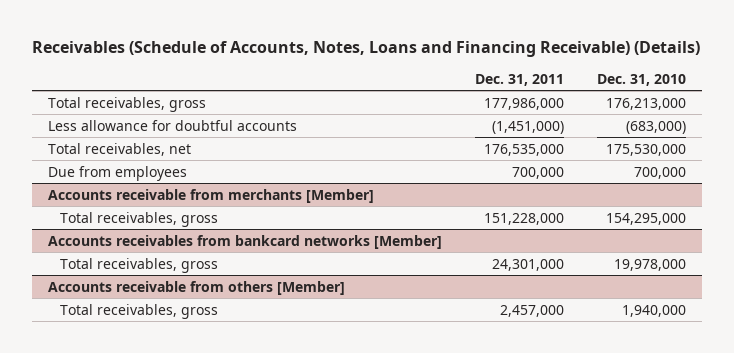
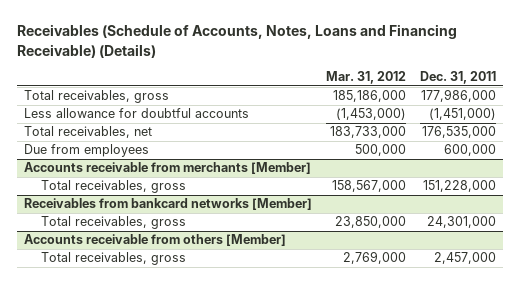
[596,73,686,86] Dec. 31, 2010 -> none
none -> [326,71,407,85] Mar. 31, 2012
[512,166,565,179] 700,000 -> [443,144,496,157] 600,000
[48,234,443,249] Accounts receivables from bankcard networks [Member] -> [24,198,313,211] Receivables from bankcard networks [Member]

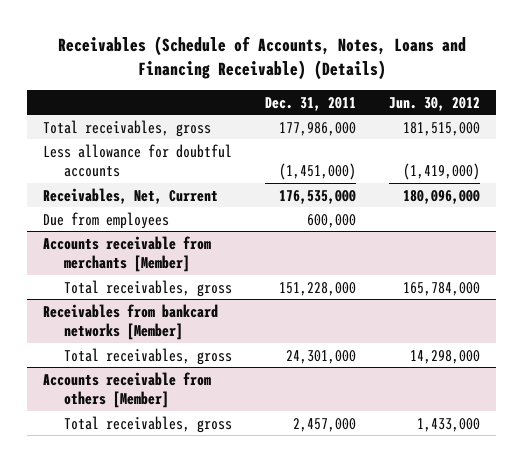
[326,71,407,85] Mar. 31, 2012 -> none
none -> [389,96,481,111] Jun. 30, 2012
[24,126,153,139] Total receivables, net -> [43,187,219,204] Receivables, Net, Current

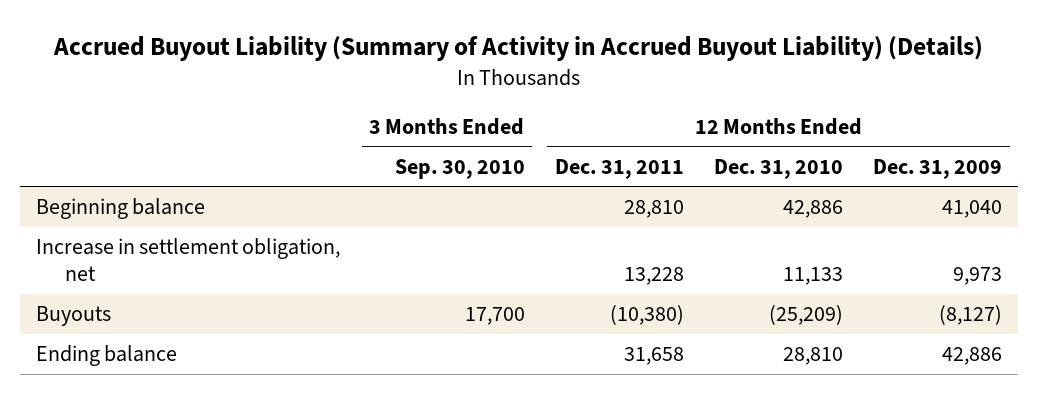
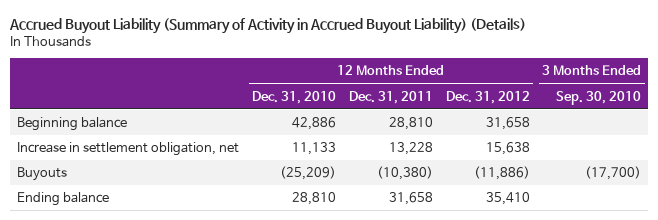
[873,158,1003,179] Dec. 31, 2009 -> none
none -> [445,90,530,104] Dec. 31, 2012
[464,307,525,326] 17,700 -> [585,166,642,181] (17,700)

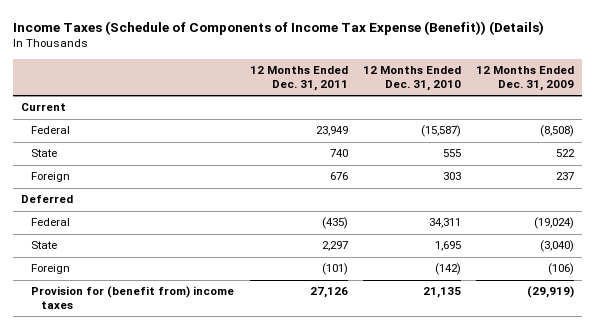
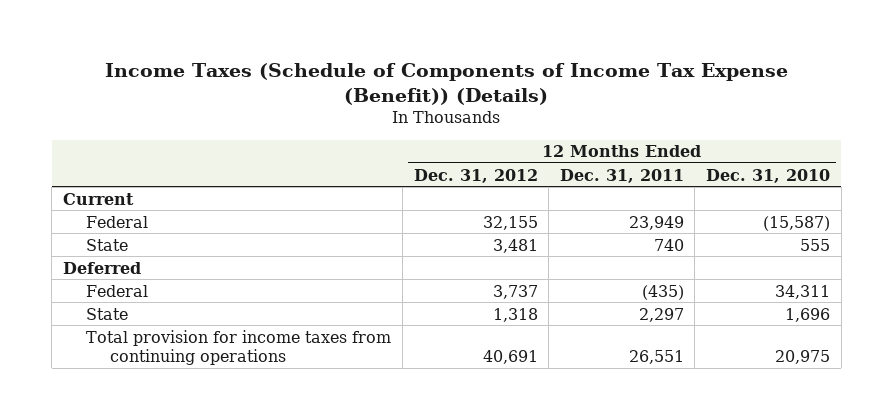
[476,66,575,92] 12 Months Ended Dec. 31, 2009 -> none
none -> [413,168,538,183] Dec. 31, 2012
[31,172,71,183] Foreign -> none
[31,264,71,275] Foreign -> none
[434,241,461,252] 1,695 -> [784,307,830,322] 1,696
[31,286,235,310] Provision for (benefit from) income taxes -> [86,329,392,365] Total provision for income taxes from continuing operations
[309,287,348,299] 27,126 -> [628,349,684,364] 26,551
[422,287,461,299] 21,135 -> [774,349,830,364] 20,975

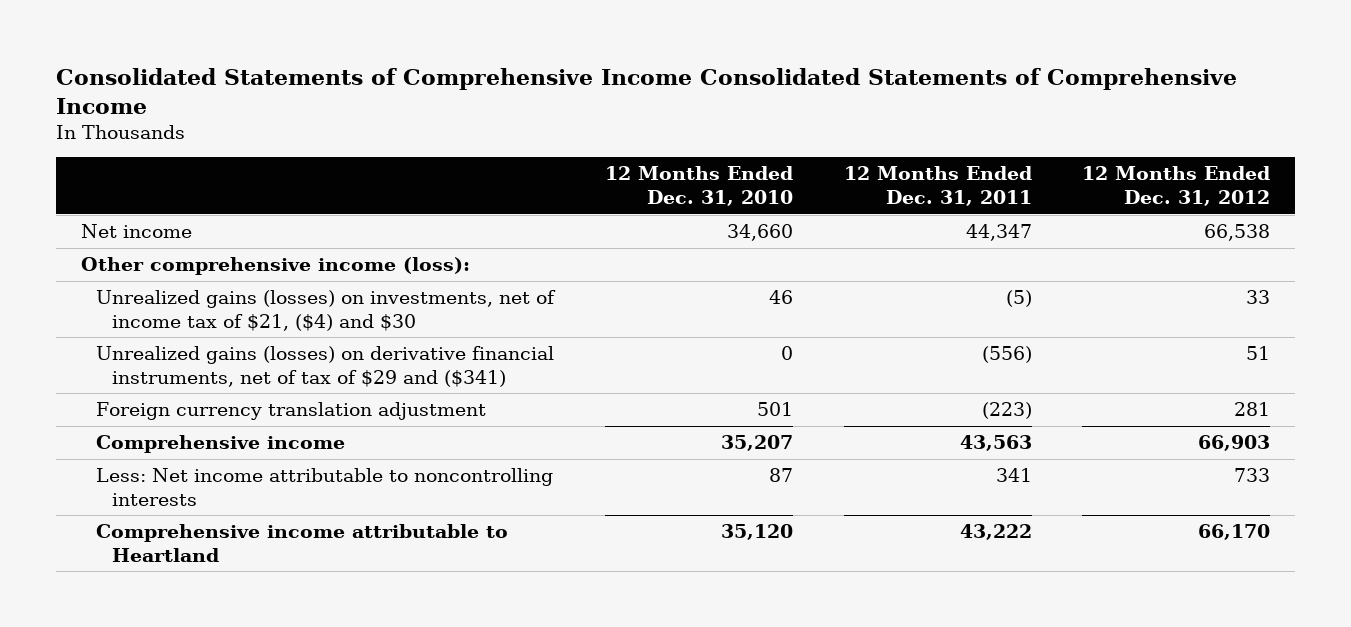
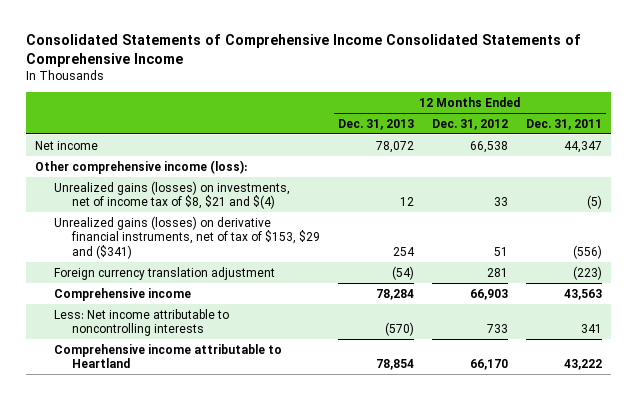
[604,166,793,206] 12 Months Ended Dec. 31, 2010 -> none
none -> [338,118,415,130] Dec. 31, 2013
[96,290,557,331] Unrealized gains (losses) on investments, net of income tax of $21, ($4) and $30 -> [53,180,290,210] Unrealized gains (losses) on investments, net of income tax of $8, $21 and $(4)
[96,346,555,387] Unrealized gains (losses) on derivative financial instruments, net of tax of $29 and ($341) -> [53,215,321,259] Unrealized gains (losses) on derivative financial instruments, net of tax of $153, $29 and ($341)

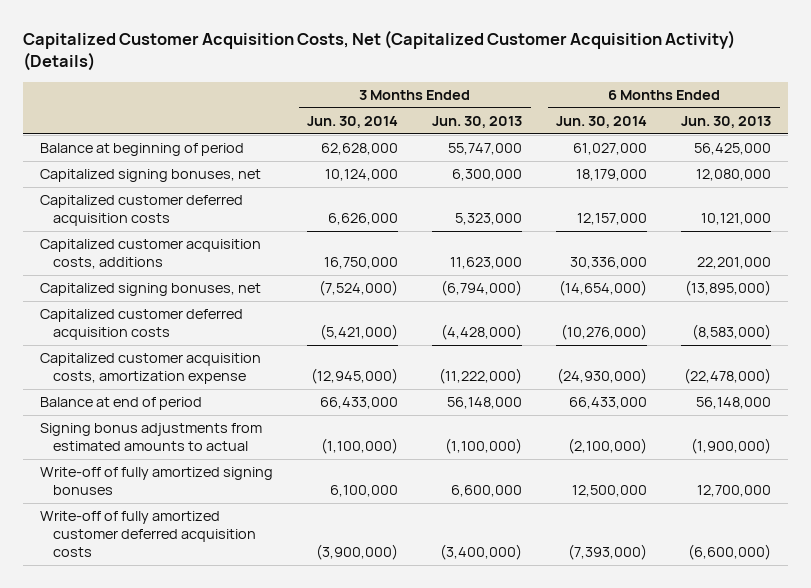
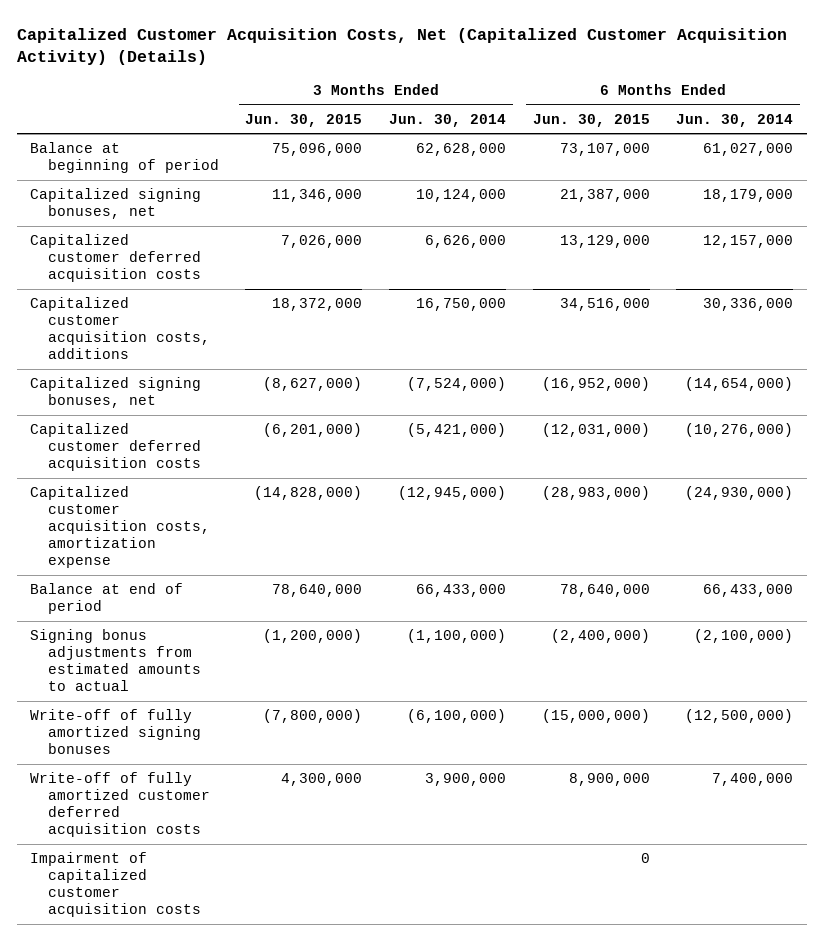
[432,115,523,128] Jun. 30, 2013 -> none
[681,115,772,128] Jun. 30, 2013 -> none
none -> [245,113,363,127] Jun. 30, 2015
none -> [532,113,650,127] Jun. 30, 2015
[330,485,399,498] 6,100,000 -> [407,708,507,723] (6,100,000)
[572,485,648,498] 12,500,000 -> [685,708,794,723] (12,500,000)
[316,544,399,561] (3,900,000) -> [425,772,507,786] 3,900,000
[568,544,648,561] (7,393,000) -> [712,772,794,786] 7,400,000
none -> [30,851,201,918] Impairment of capitalized customer acquisition costs

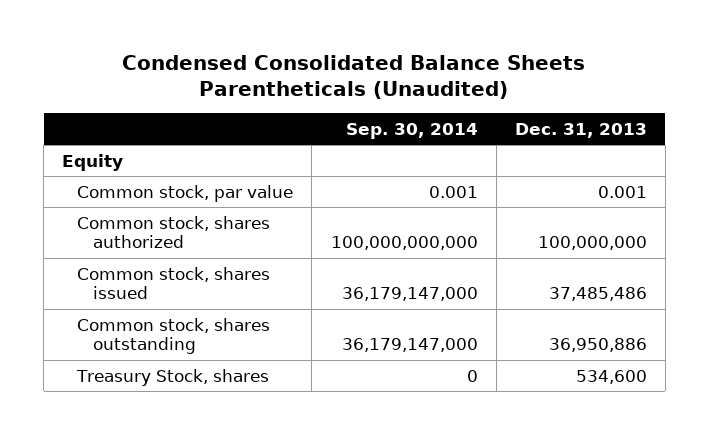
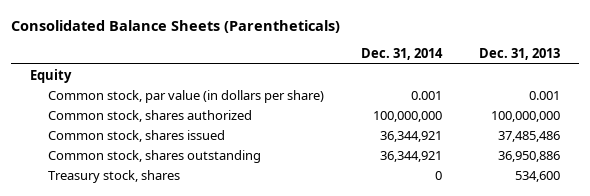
[122,54,586,100] Condensed Consolidated Balance Sheets Parentheticals (Unaudited) -> [11,20,341,34] Consolidated Balance Sheets (Parentheticals)
[345,122,478,139] Sep. 30, 2014 -> none
none -> [361,48,444,61] Dec. 31, 2014
[77,184,294,202] Common stock, par value -> [48,89,325,103] Common stock, par value (in dollars per share)
[76,368,270,386] Treasury Stock, shares -> [48,169,181,183] Treasury stock, shares

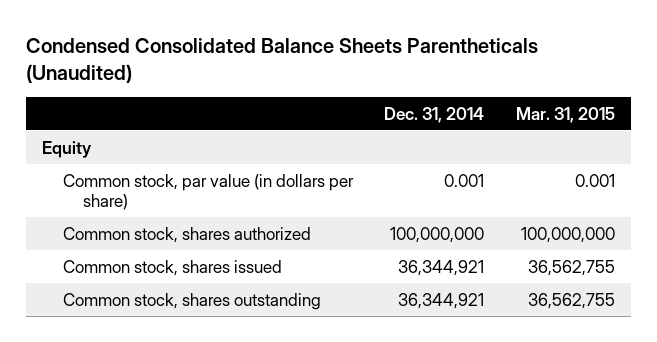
[11,20,341,34] Consolidated Balance Sheets (Parentheticals) -> [26,38,539,83] Condensed Consolidated Balance Sheets Parentheticals (Unaudited)
[479,48,561,61] Dec. 31, 2013 -> none
none -> [515,106,615,123] Mar. 31, 2015
[48,169,181,183] Treasury stock, shares -> none

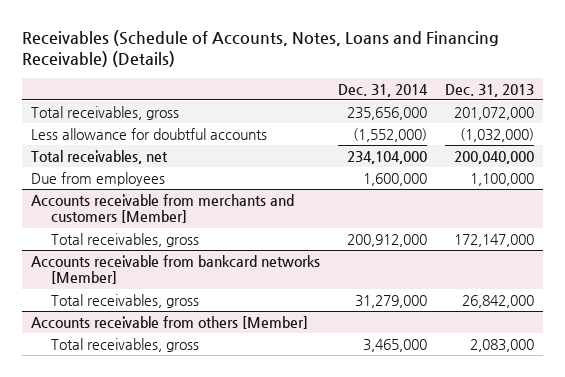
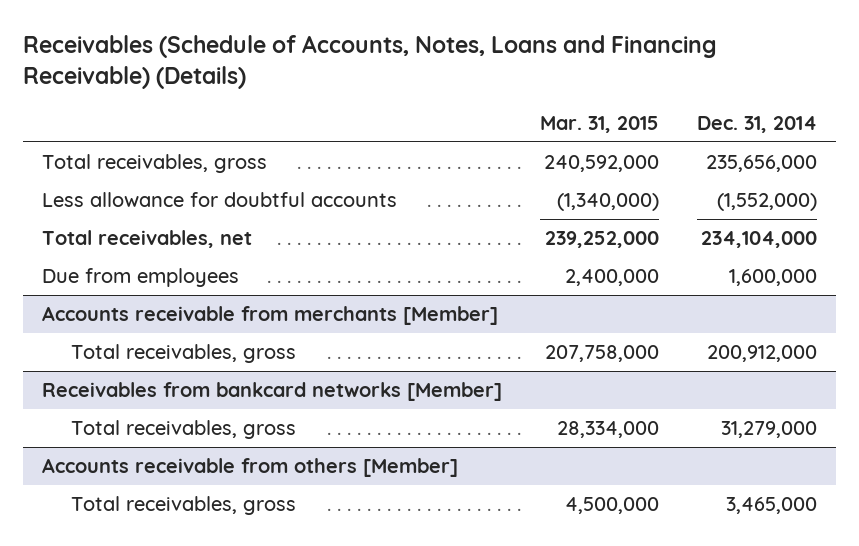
[444,83,534,97] Dec. 31, 2013 -> none
none -> [539,116,659,134] Mar. 31, 2015
[31,193,295,224] Accounts receivable from merchants and customers [Member] -> [41,305,498,325] Accounts receivable from merchants [Member]
[31,254,321,285] Accounts receivable from bankcard networks [Member] -> [41,381,502,401] Receivables from bankcard networks [Member]

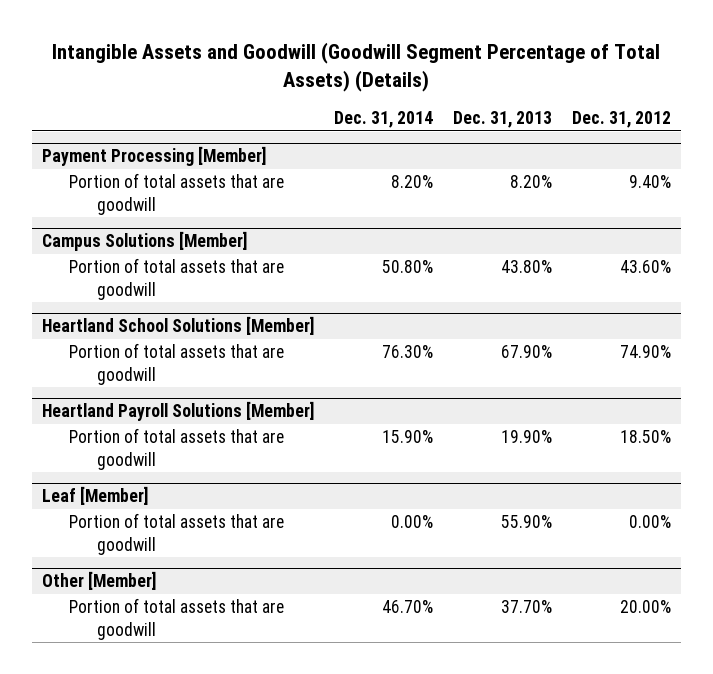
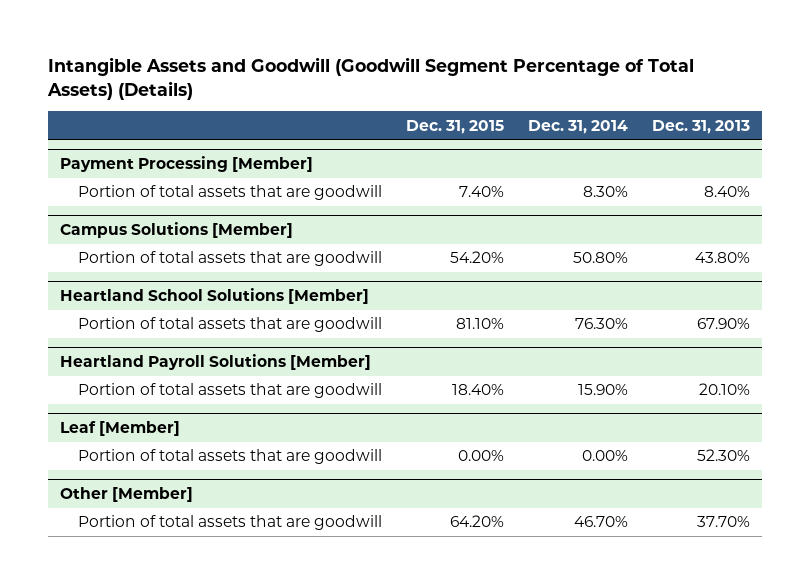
[571,111,671,129] Dec. 31, 2012 -> none
none -> [406,119,505,134] Dec. 31, 2015
[390,175,433,189] 8.20% -> [583,186,629,198] 8.30%
[509,175,552,189] 8.20% -> [704,186,751,198] 8.40%
[500,430,552,444] 19.90% -> [699,383,751,396] 20.10%
[500,515,552,529] 55.90% -> [697,449,751,462] 52.30%

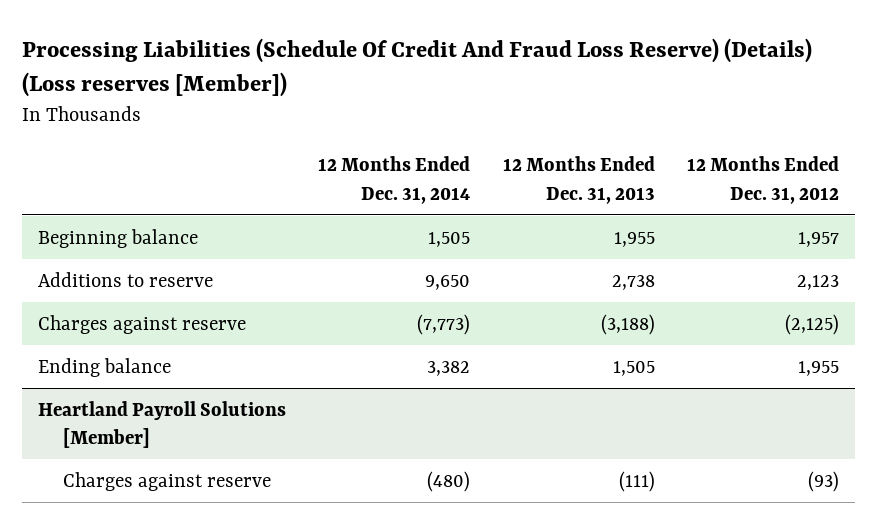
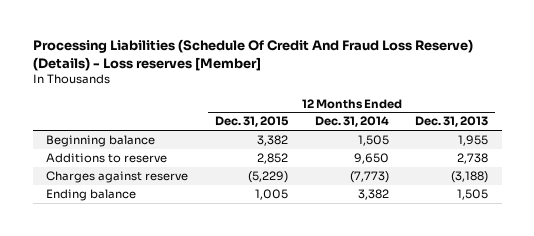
[22,37,813,98] Processing Liabilities (Schedule Of Credit And Fraud Loss Reserve) (Details) (Loss reserves [Member]) -> [32,39,473,71] Processing Liabilities (Schedule Of Credit And Fraud Loss Reserve) (Details) - Loss reserves [Member]
[686,156,839,204] 12 Months Ended Dec. 31, 2012 -> none
none -> [214,116,289,128] Dec. 31, 2015
[38,400,287,448] Heartland Payroll Solutions [Member] -> none
[62,471,271,491] Charges against reserve -> none

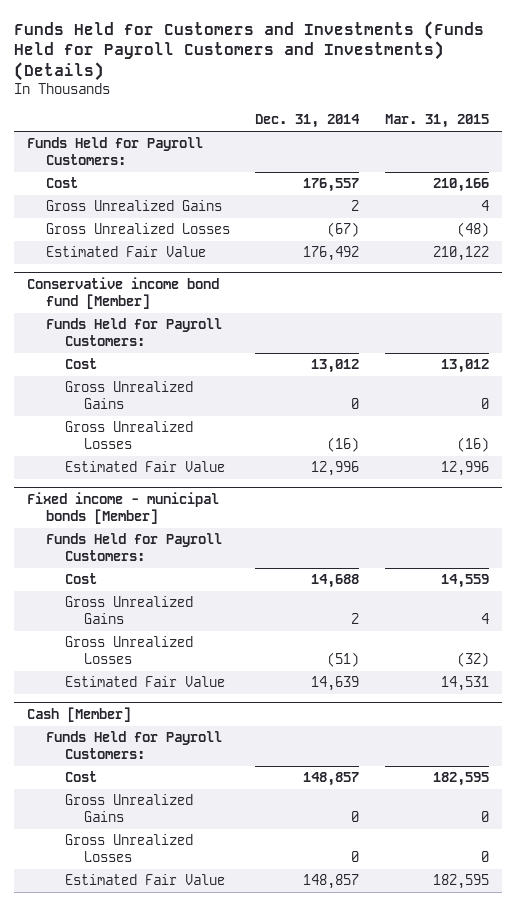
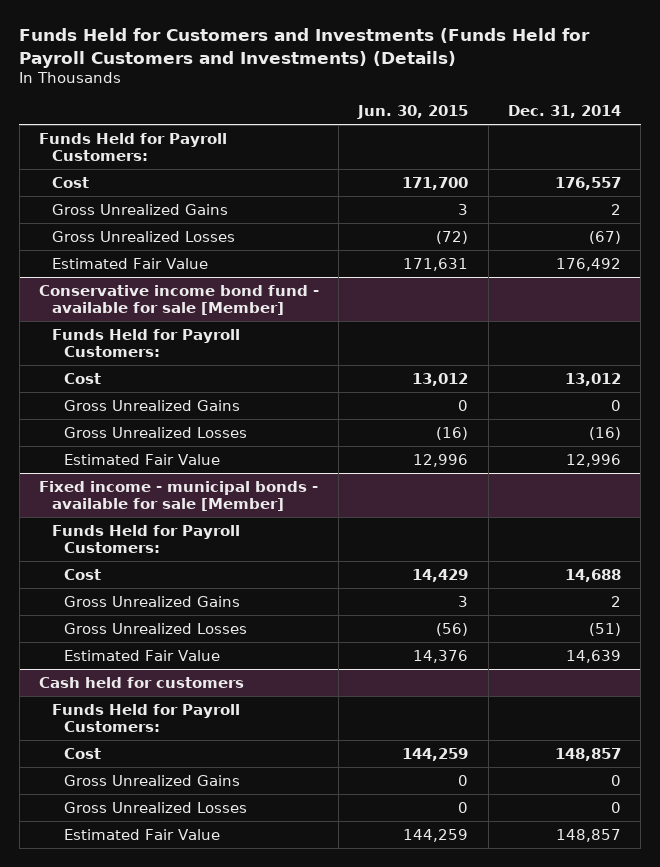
[385,114,490,129] Mar. 31, 2015 -> none
none -> [357,104,469,119] Jun. 30, 2015
[26,276,219,309] Conservative income bond fund [Member] -> [38,284,319,315] Conservative income bond fund - available for sale [Member]
[26,491,219,524] Fixed income - municipal bonds [Member] -> [38,480,318,511] Fixed income - municipal bonds - available for sale [Member]
[26,706,131,722] Cash [Member] -> [38,676,244,688] Cash held for customers

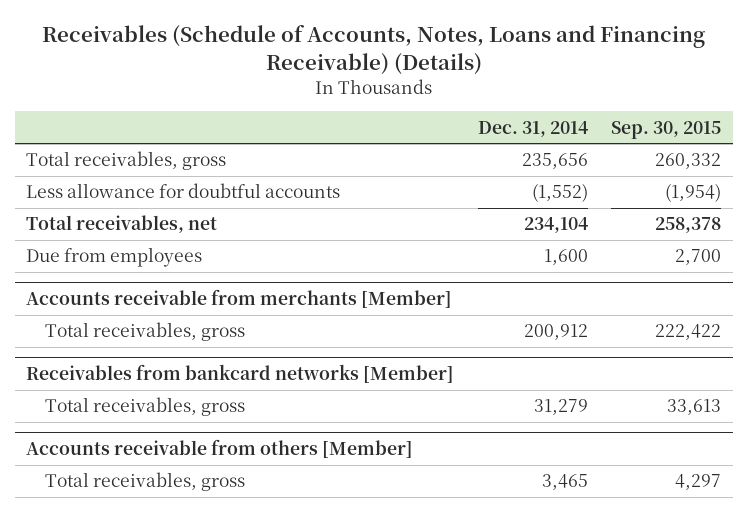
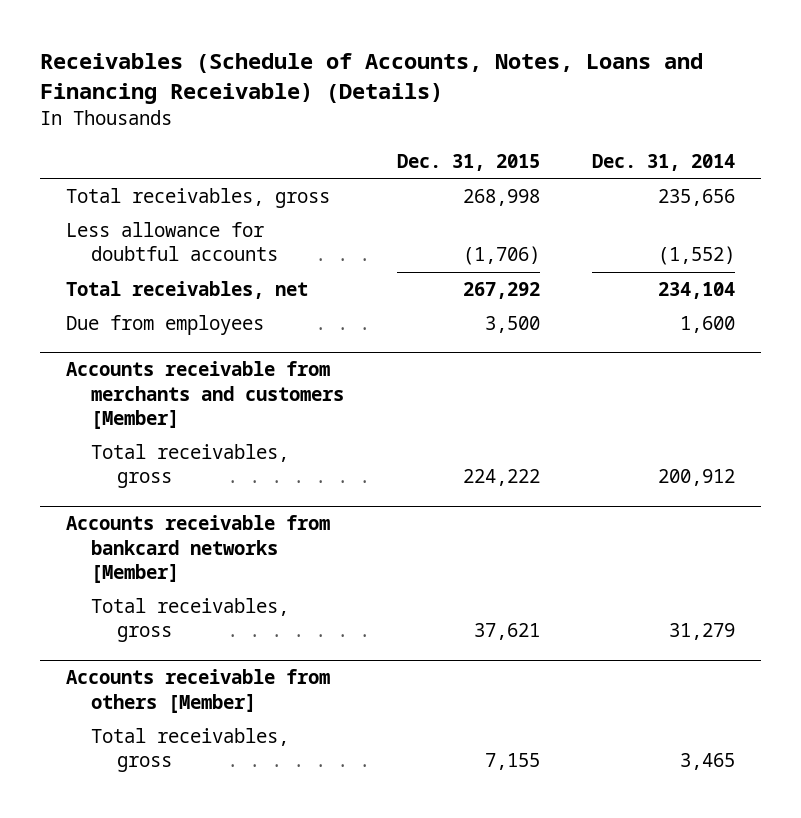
[610,120,721,139] Sep. 30, 2015 -> none
none -> [396,154,540,172] Dec. 31, 2015
[26,289,453,309] Accounts receivable from merchants [Member] -> [65,361,345,430] Accounts receivable from merchants and customers [Member]
[26,364,455,384] Receivables from bankcard networks [Member] -> [65,515,330,584] Accounts receivable from bankcard networks [Member]

